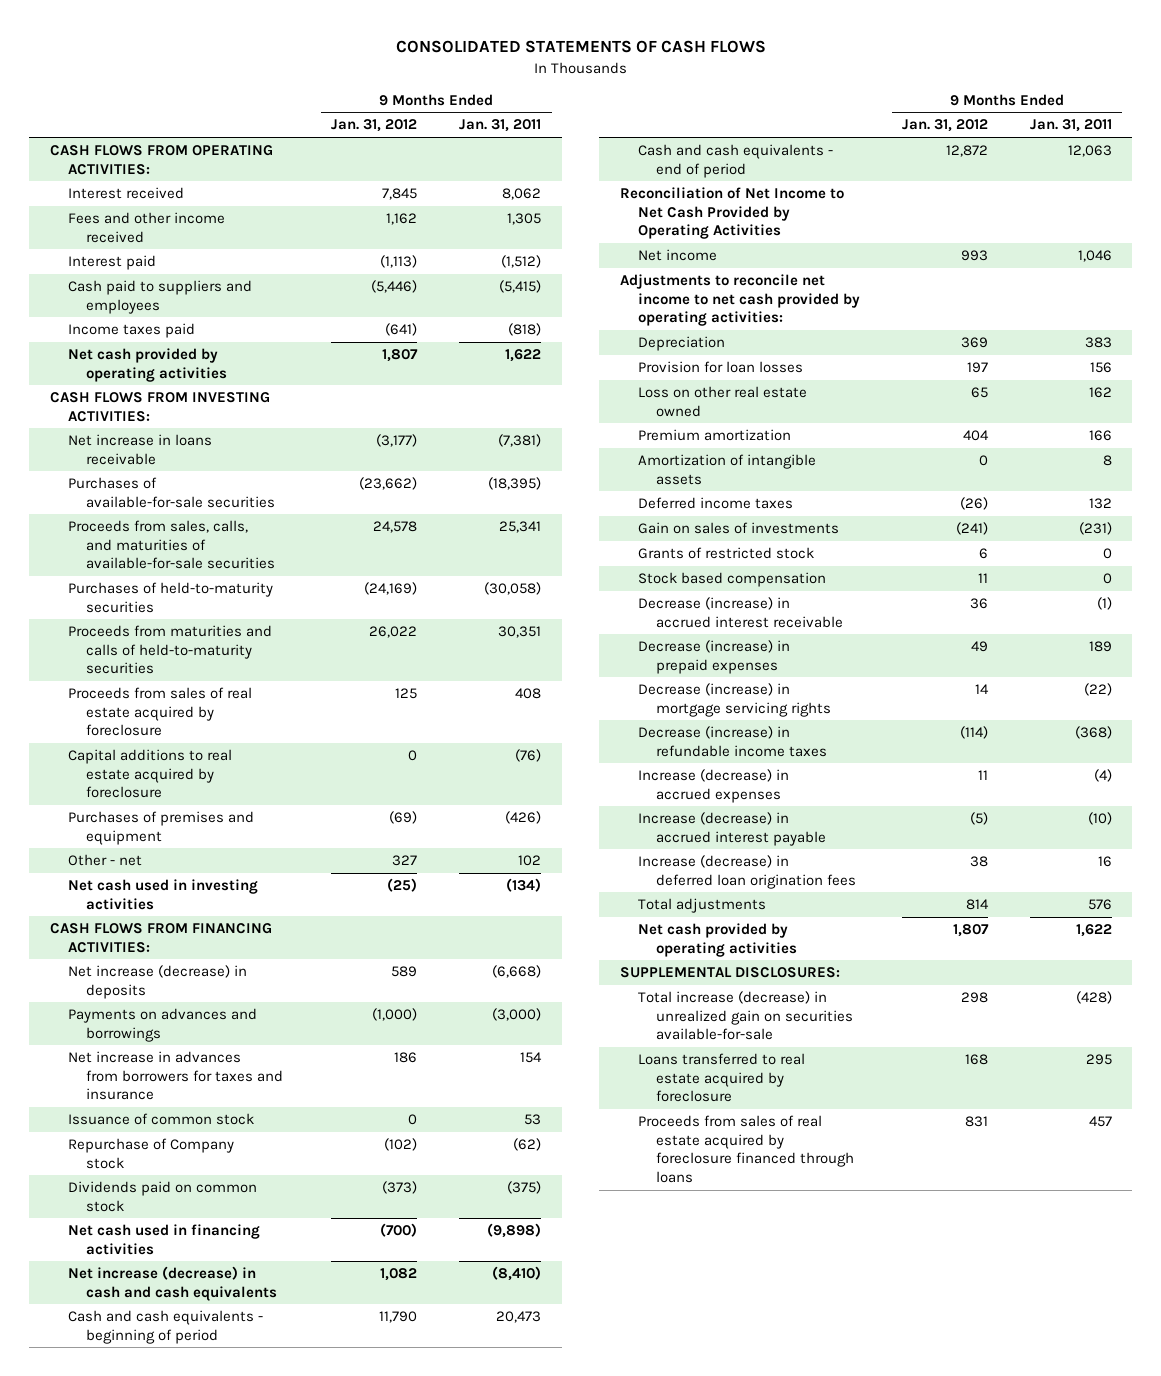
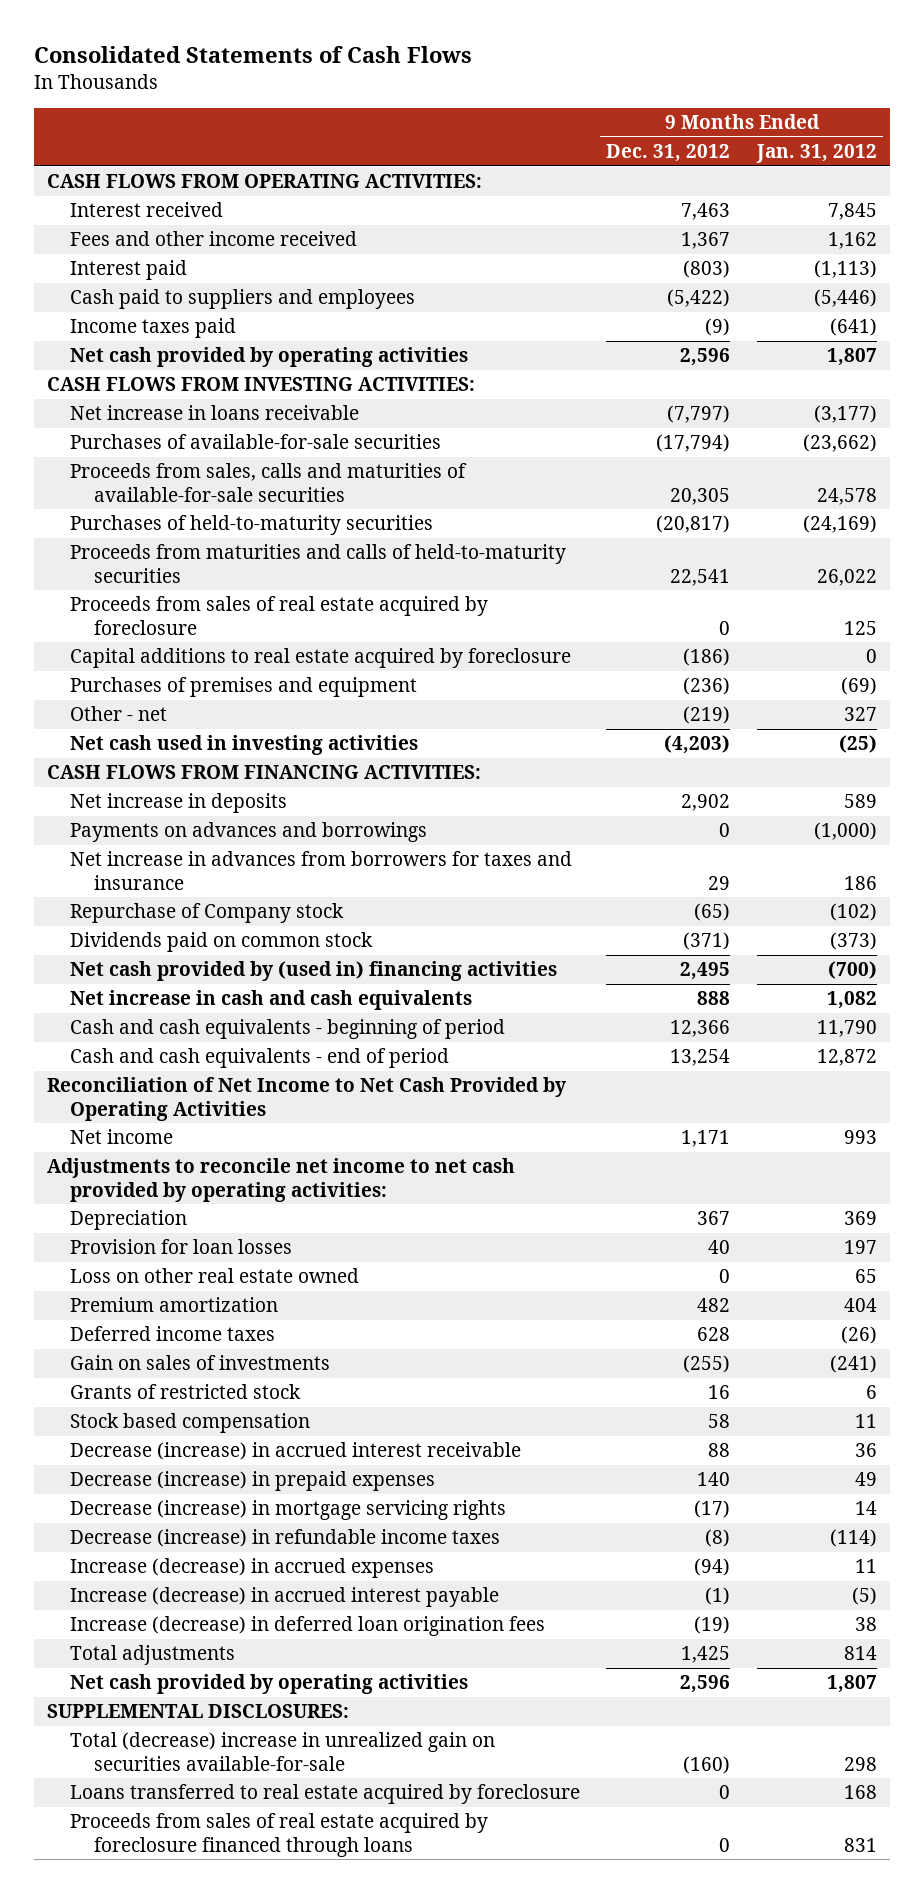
[395,40,766,54] CONSOLIDATED STATEMENTS OF CASH FLOWS -> [33,46,472,64] Consolidated Statements of Cash Flows
[459,119,542,133] Jan. 31, 2011 -> none
none -> [606,144,731,163] Dec. 31, 2012
[67,520,275,570] Proceeds from sales, calls, and maturities of available-for-sale securities -> [70,463,468,502] Proceeds from sales, calls and maturities of available-for-sale securities
[67,965,247,999] Net increase (decrease) in deposits -> [70,793,288,814] Net increase in deposits
[67,1113,254,1126] Issuance of common stock -> none
[67,1224,260,1255] Net cash used in financing activities -> [70,961,558,982] Net cash provided by (used in) financing activities
[67,1266,277,1301] Net increase (decrease) in cash and cash equivalents -> [70,990,473,1011] Net increase in cash and cash equivalents
[638,454,817,485] Amortization of intangible assets -> none
[638,991,854,1041] Total increase (decrease) in unrealized gain on securities available-for-sale -> [70,1732,496,1771] Total (decrease) increase in unrealized gain on securities available-for-sale

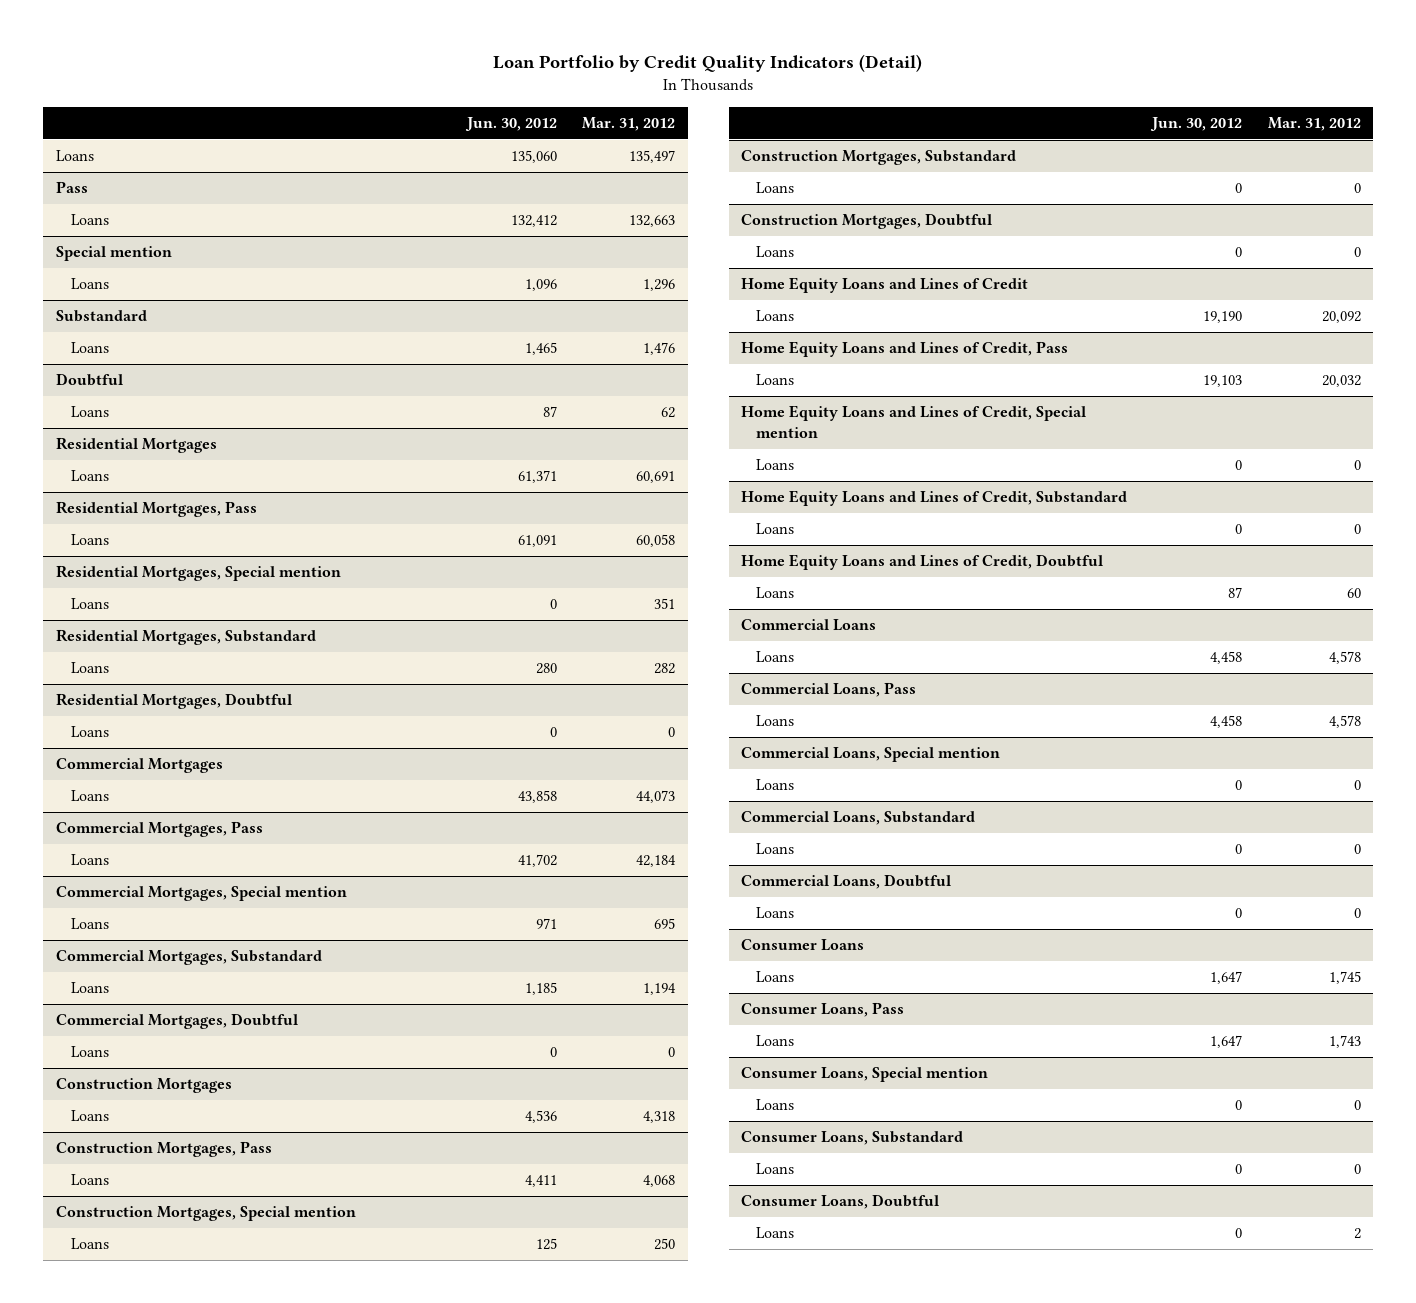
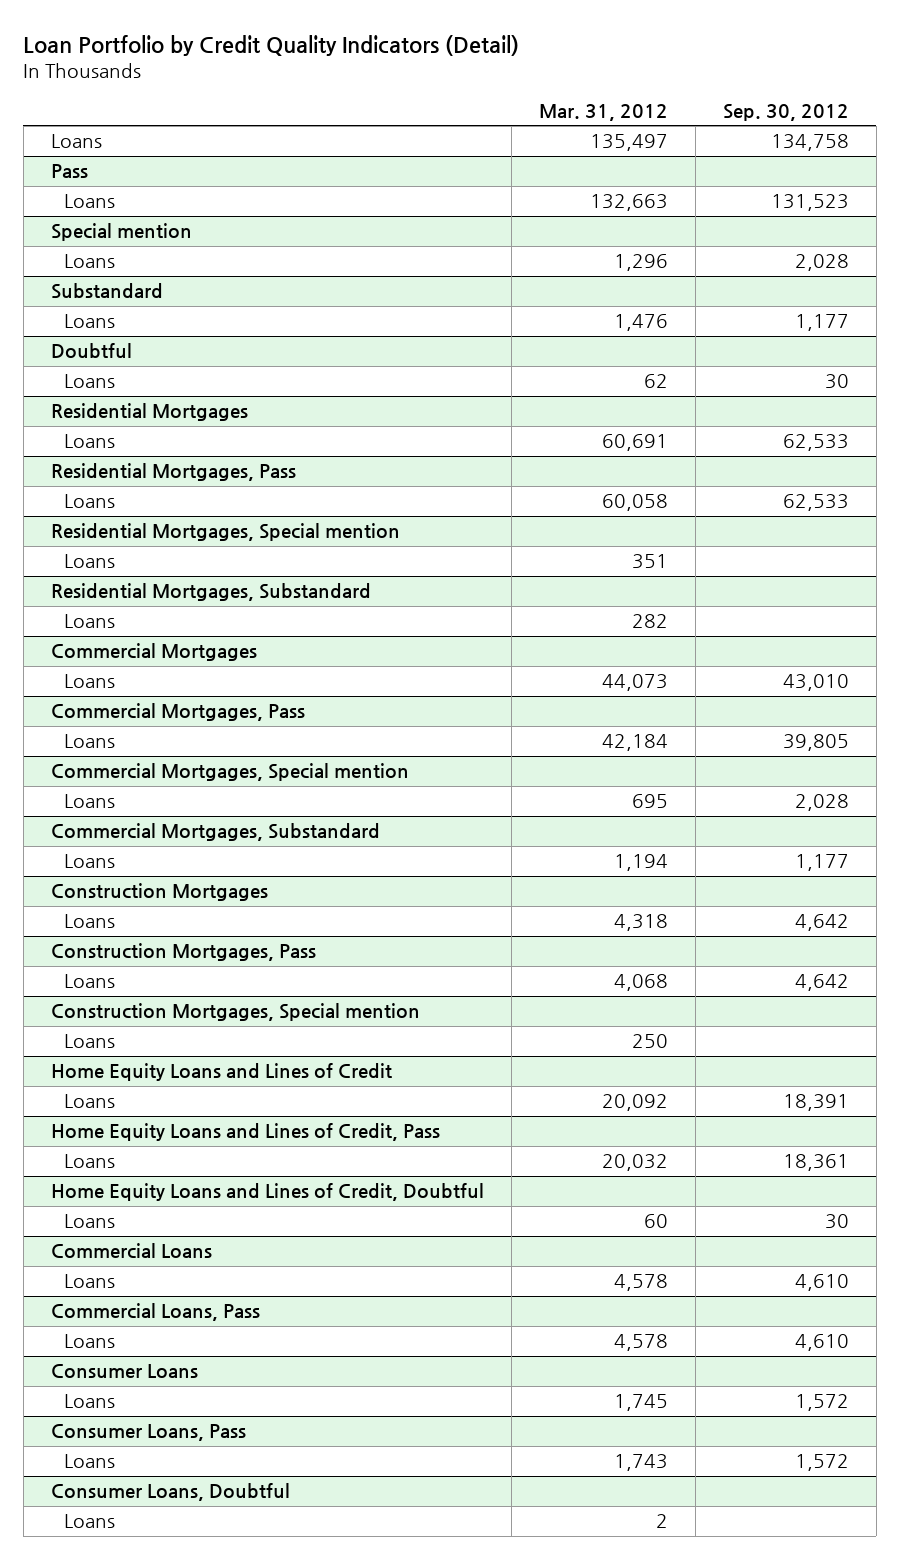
[465,116,558,131] Jun. 30, 2012 -> none
none -> [722,103,849,121] Sep. 30, 2012
[55,693,292,710] Residential Mortgages, Doubtful -> none
[71,726,110,738] Loans -> none
[55,1013,298,1030] Commercial Mortgages, Doubtful -> none
[71,1046,110,1058] Loans -> none
[741,150,1017,166] Construction Mortgages, Substandard -> none
[756,182,795,194] Loans -> none
[741,213,993,230] Construction Mortgages, Doubtful -> none
[756,246,795,258] Loans -> none
[741,405,1087,439] Home Equity Loans and Lines of Credit, Special mention -> none
[756,459,795,471] Loans -> none
[741,490,1128,507] Home Equity Loans and Lines of Credit, Substandard -> none
[756,523,795,535] Loans -> none
[741,747,1001,763] Commercial Loans, Special mention -> none
[756,779,795,791] Loans -> none
[741,811,976,826] Commercial Loans, Substandard -> none
[756,843,795,855] Loans -> none
[741,874,952,890] Commercial Loans, Doubtful -> none
[756,907,795,919] Loans -> none
[741,1067,989,1083] Consumer Loans, Special mention -> none
[756,1099,795,1111] Loans -> none
[741,1131,964,1146] Consumer Loans, Substandard -> none
[756,1163,795,1175] Loans -> none

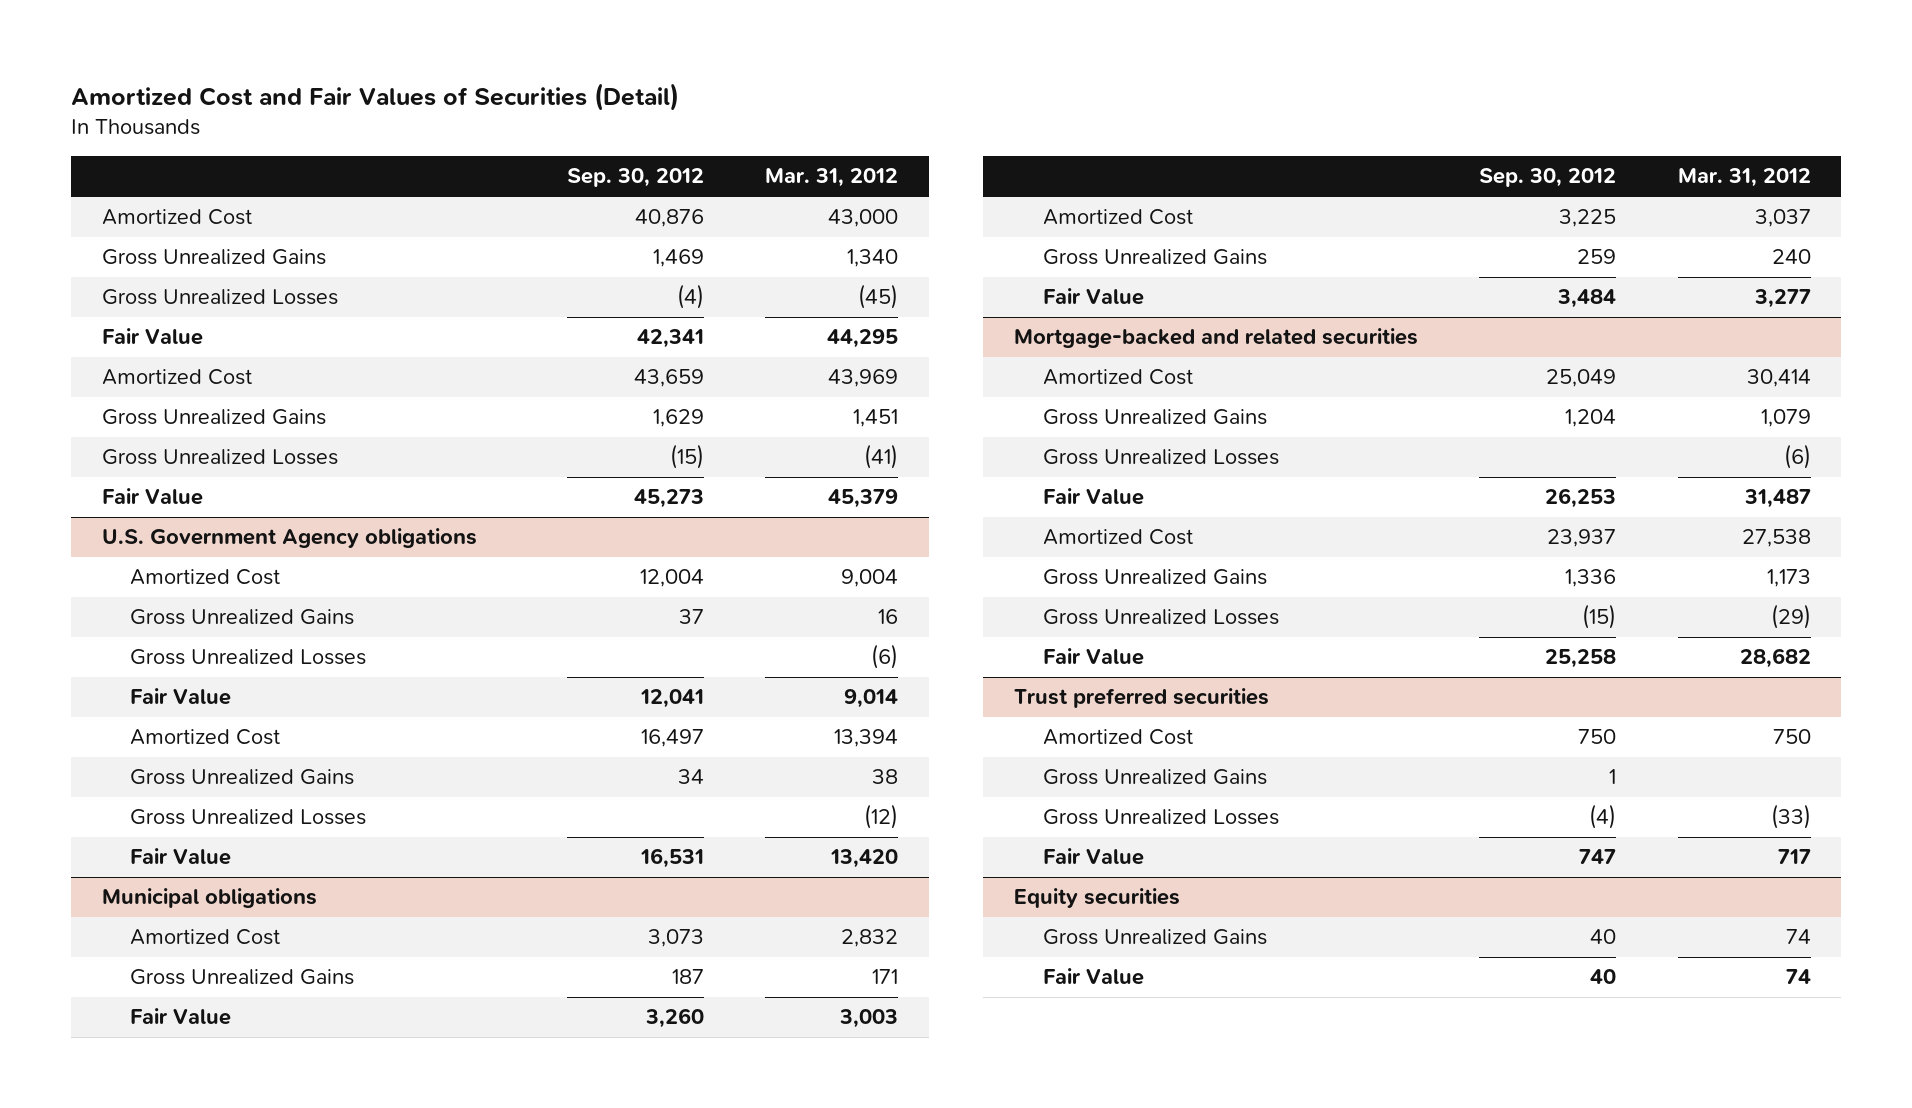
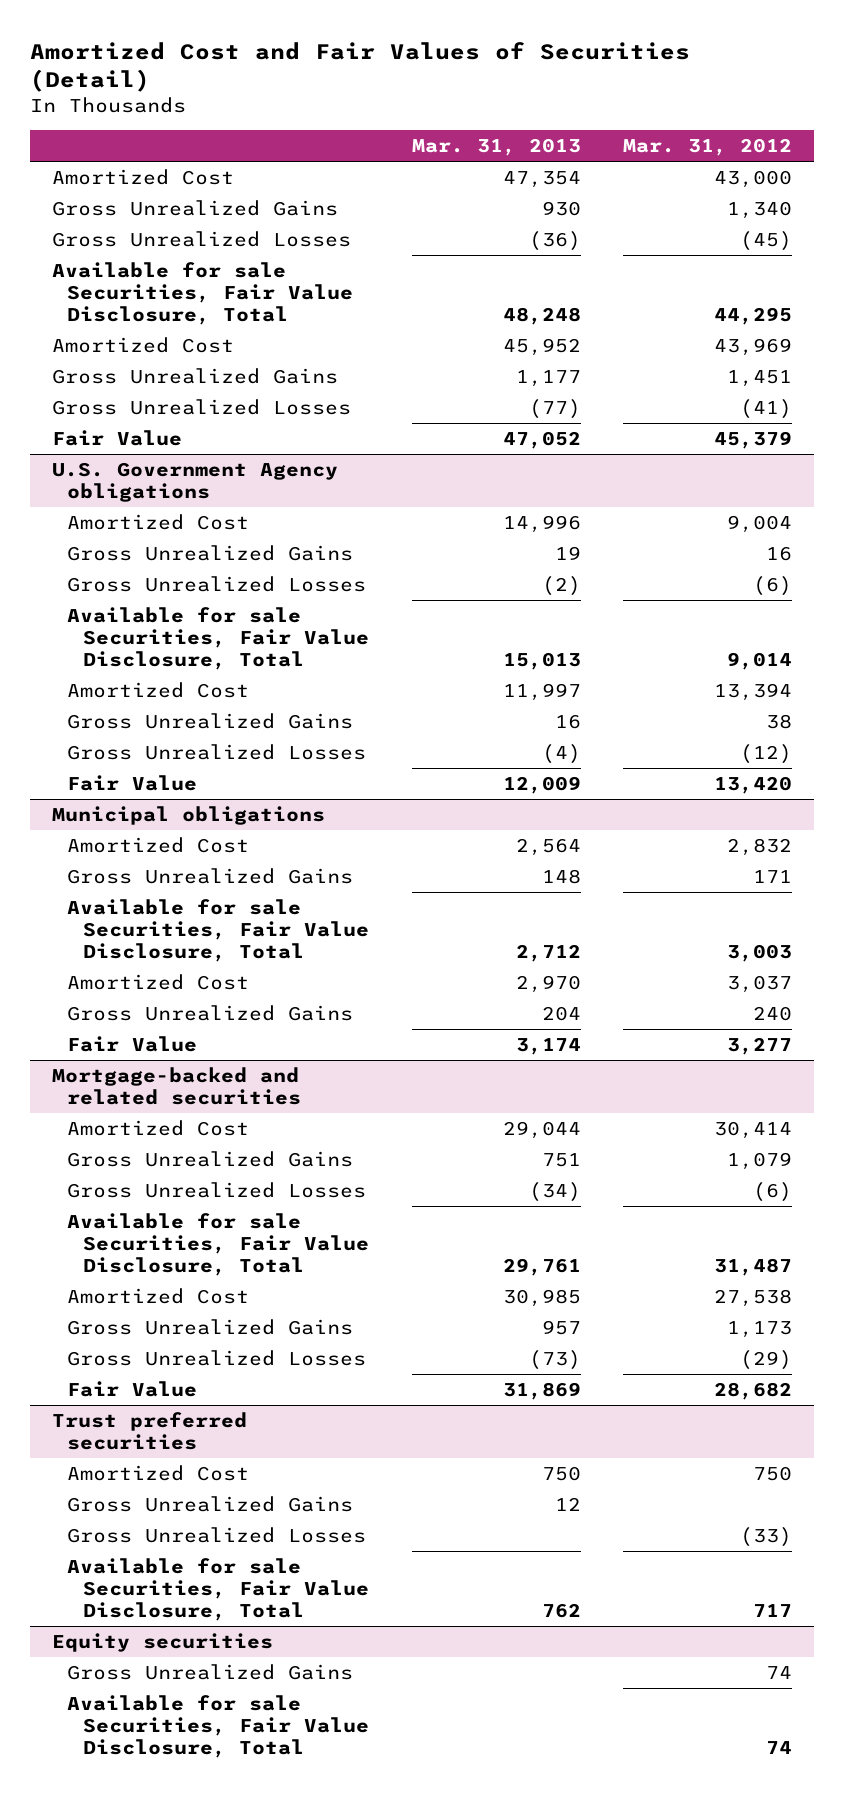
[567,168,705,188] Sep. 30, 2012 -> none
none -> [411,138,581,157] Mar. 31, 2013
[101,328,203,346] Fair Value -> [51,261,354,325] Available for sale Securities, Fair Value Disclosure, Total
[130,688,232,706] Fair Value -> [67,606,370,670] Available for sale Securities, Fair Value Disclosure, Total
[130,1008,232,1026] Fair Value -> [67,898,370,962] Available for sale Securities, Fair Value Disclosure, Total
[1042,488,1144,506] Fair Value -> [67,1212,370,1276] Available for sale Securities, Fair Value Disclosure, Total
[1042,848,1144,866] Fair Value -> [67,1557,370,1621] Available for sale Securities, Fair Value Disclosure, Total
[1042,968,1144,986] Fair Value -> [67,1694,370,1758] Available for sale Securities, Fair Value Disclosure, Total

